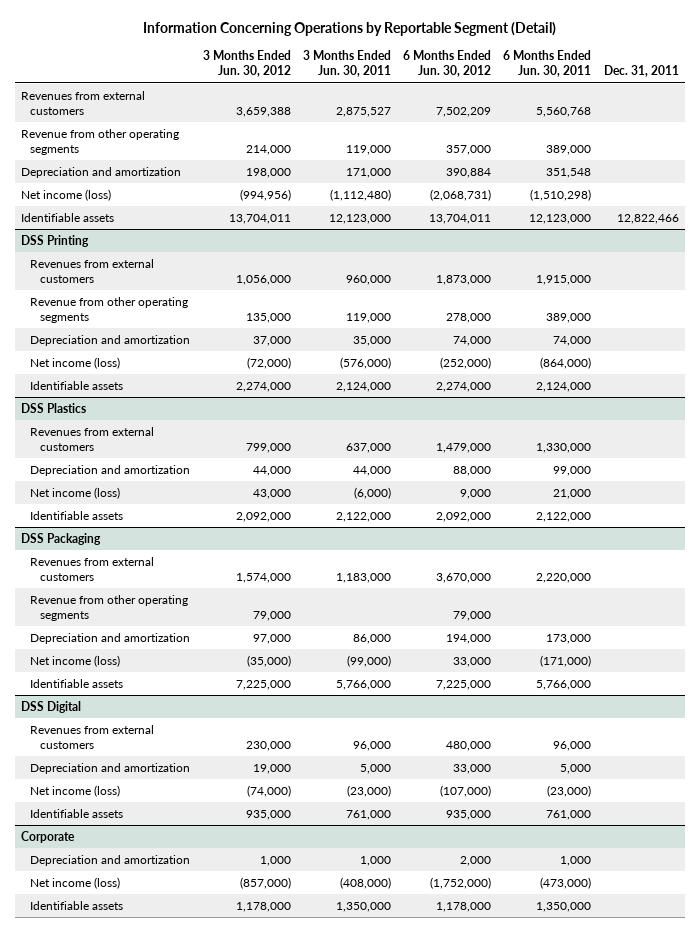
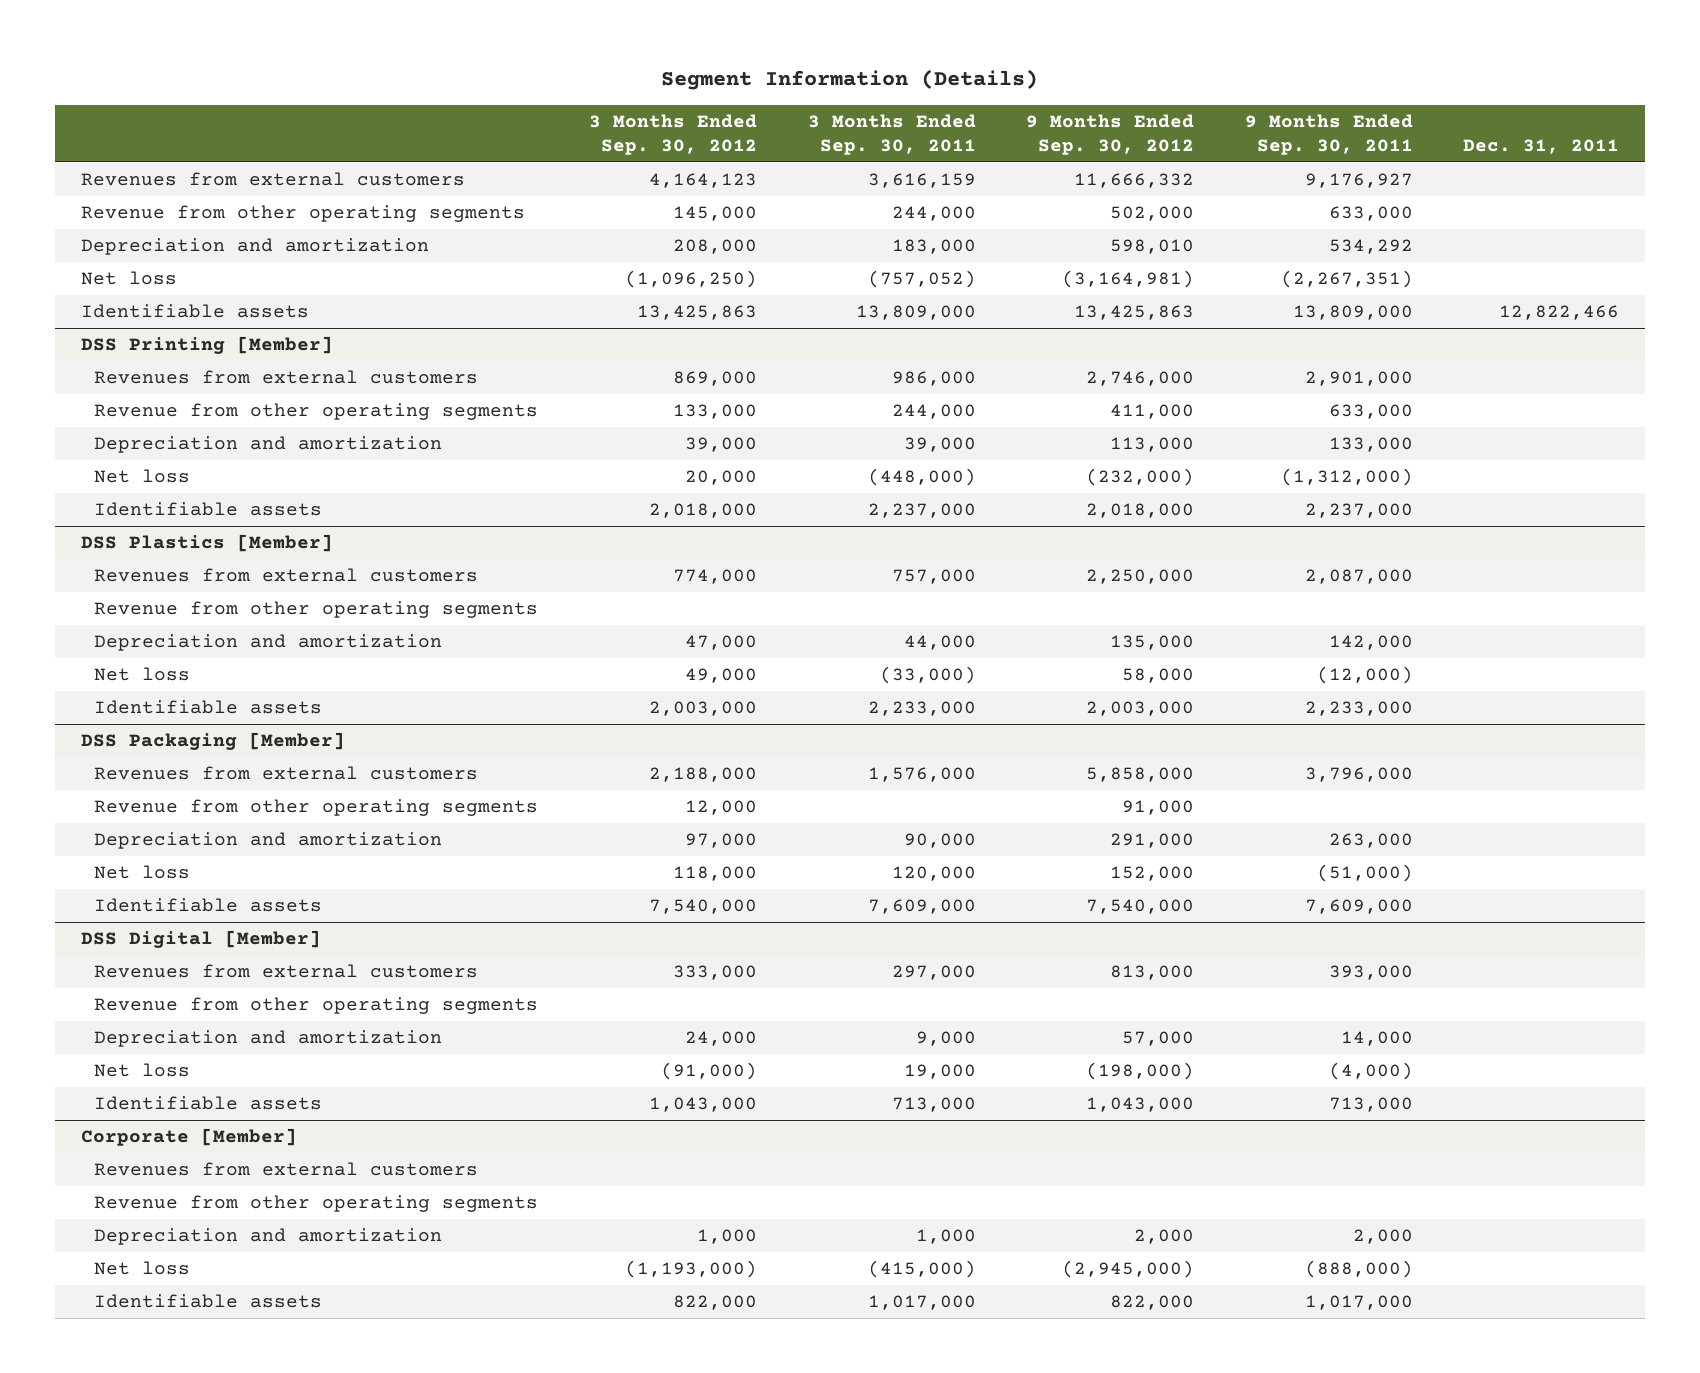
[142,21,556,36] Information Concerning Operations by Reportable Segment (Detail) -> [661,69,1039,91] Segment Information (Details)
[202,50,291,78] 3 Months Ended Jun. 30, 2012 -> none
[302,50,391,78] 3 Months Ended Jun. 30, 2011 -> none
[403,50,492,78] 6 Months Ended Jun. 30, 2012 -> none
[503,50,592,78] 6 Months Ended Jun. 30, 2011 -> none
none -> [589,113,758,155] 3 Months Ended Sep. 30, 2012
none -> [807,113,976,155] 3 Months Ended Sep. 30, 2011
none -> [1026,113,1195,155] 9 Months Ended Sep. 30, 2012
none -> [1244,113,1413,155] 9 Months Ended Sep. 30, 2011
[20,188,111,201] Net income (loss) -> [80,270,177,285] Net loss
[20,234,89,247] DSS Printing -> [80,335,333,354] DSS Printing [Member]
[30,356,121,369] Net income (loss) -> [94,468,191,483] Net loss
[20,402,86,413] DSS Plastics -> [80,533,333,552] DSS Plastics [Member]
none -> [94,600,539,618] Revenue from other operating segments
[30,486,121,499] Net income (loss) -> [94,666,191,681] Net loss
[20,532,101,545] DSS Packaging -> [80,731,345,750] DSS Packaging [Member]
[30,654,121,667] Net income (loss) -> [94,864,191,879] Net loss
[20,700,81,713] DSS Digital -> [80,929,321,948] DSS Digital [Member]
none -> [94,996,539,1014] Revenue from other operating segments
[30,784,121,797] Net income (loss) -> [94,1062,191,1077] Net loss
[20,830,75,843] Corporate -> [80,1127,297,1146] Corporate [Member]
none -> [94,1161,479,1176] Revenues from external customers
none -> [94,1194,539,1212] Revenue from other operating segments
[30,876,121,889] Net income (loss) -> [94,1260,191,1275] Net loss

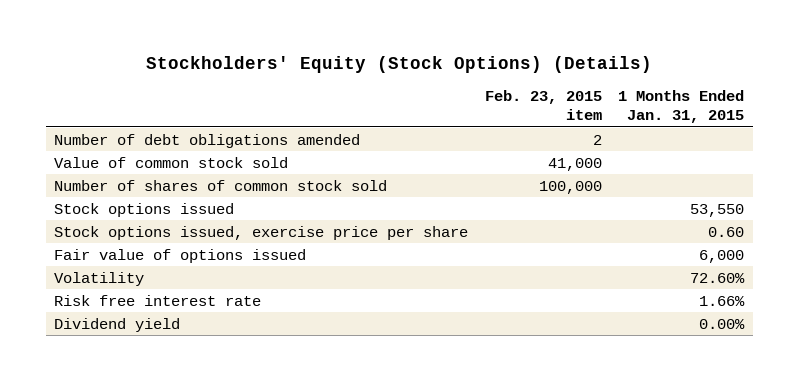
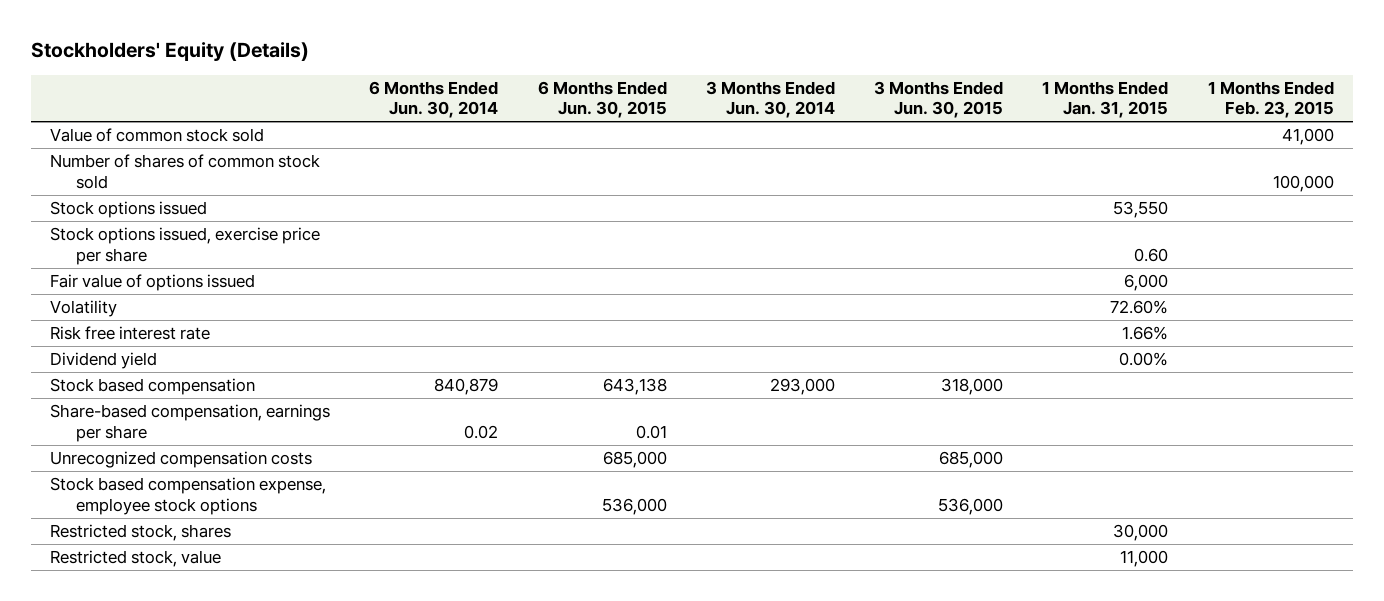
[146,56,653,74] Stockholders' Equity (Stock Options) (Details) -> [30,42,309,62] Stockholders' Equity (Details)
[484,90,602,121] Feb. 23, 2015 item -> none
none -> [369,80,499,119] 6 Months Ended Jun. 30, 2014
none -> [537,80,667,119] 6 Months Ended Jun. 30, 2015
none -> [705,80,835,119] 3 Months Ended Jun. 30, 2014
none -> [874,80,1004,119] 3 Months Ended Jun. 30, 2015
none -> [1207,80,1334,119] 1 Months Ended Feb. 23, 2015
[53,133,360,148] Number of debt obligations amended -> none
none -> [50,378,256,396] Stock based compensation
none -> [50,404,331,442] Share-based compensation, earnings per share
none -> [50,451,313,469] Unrecognized compensation costs
none -> [50,477,327,515] Stock based compensation expense, employee stock options
none -> [50,524,232,542] Restricted stock, shares
none -> [50,550,222,568] Restricted stock, value

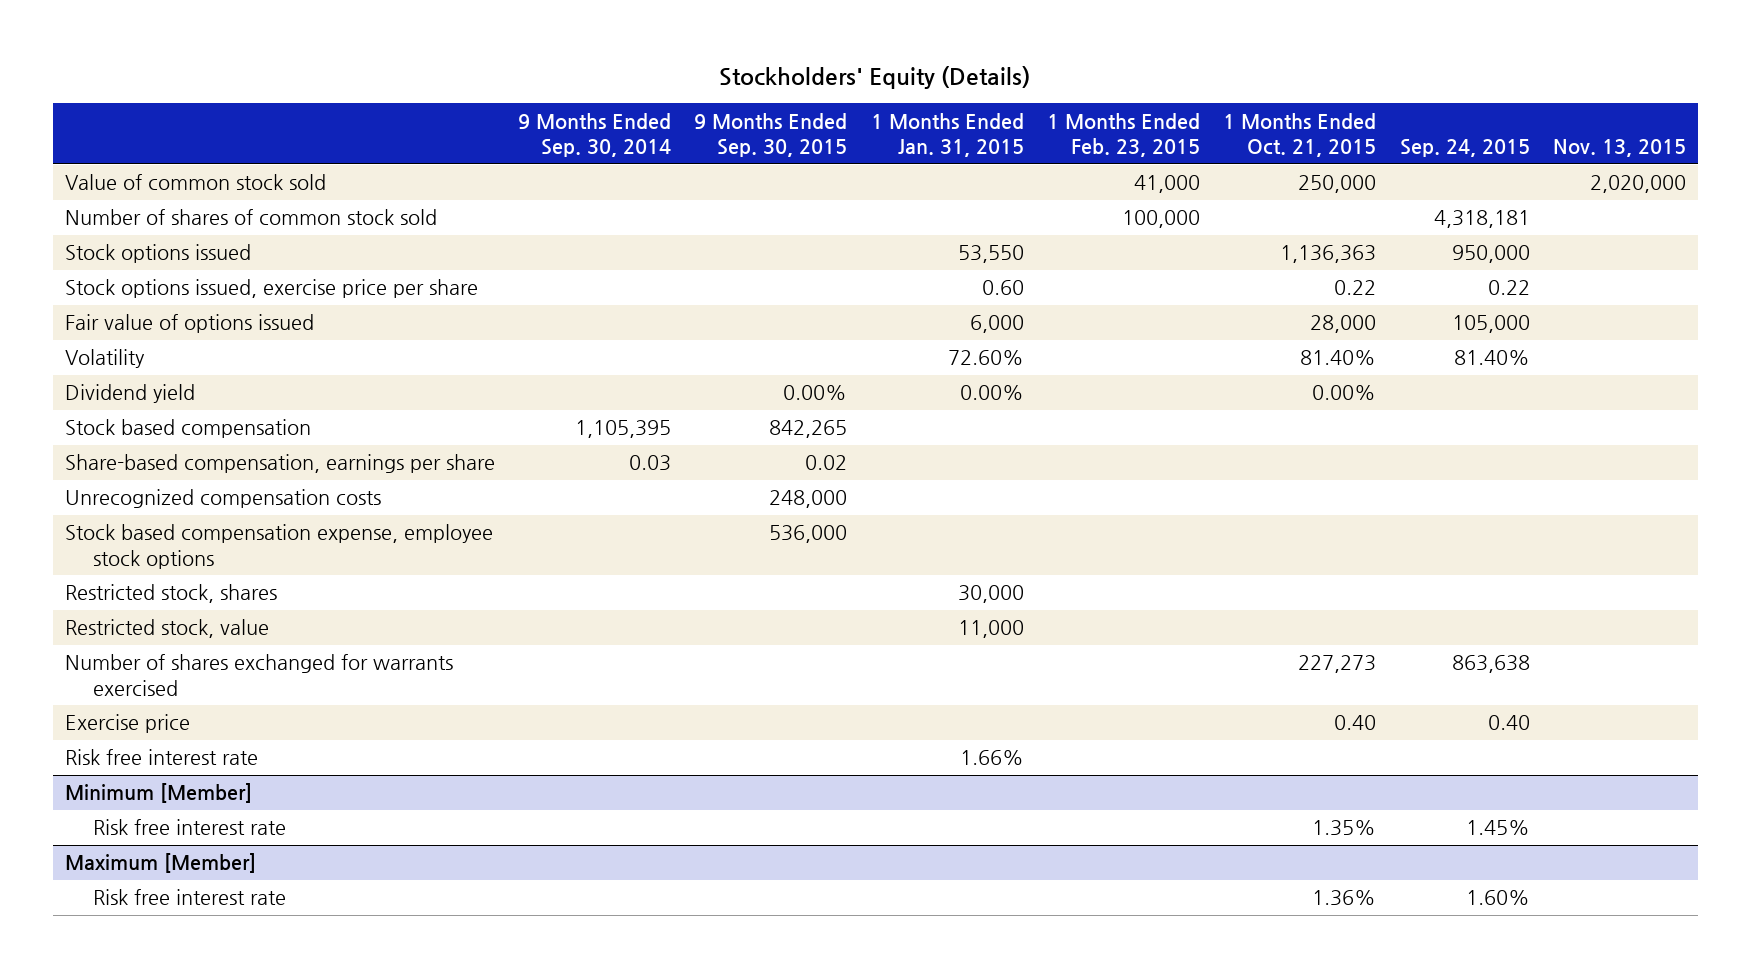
[369,80,499,119] 6 Months Ended Jun. 30, 2014 -> none
[537,80,667,119] 6 Months Ended Jun. 30, 2015 -> none
[705,80,835,119] 3 Months Ended Jun. 30, 2014 -> none
[874,80,1004,119] 3 Months Ended Jun. 30, 2015 -> none
none -> [518,112,672,157] 9 Months Ended Sep. 30, 2014
none -> [694,112,848,157] 9 Months Ended Sep. 30, 2015
none -> [1223,112,1377,157] 1 Months Ended Oct. 21, 2015
none -> [1399,138,1530,157] Sep. 24, 2015
none -> [1553,138,1687,157] Nov. 13, 2015
none -> [64,654,453,696] Number of shares exchanged for warrants exercised
none -> [64,714,190,734] Exercise price
[50,326,211,341] Risk free interest rate -> [64,749,258,766] Risk free interest rate
none -> [64,783,252,804] Minimum [Member]
none -> [93,819,287,836] Risk free interest rate
none -> [64,853,256,874] Maximum [Member]
none -> [93,889,287,906] Risk free interest rate

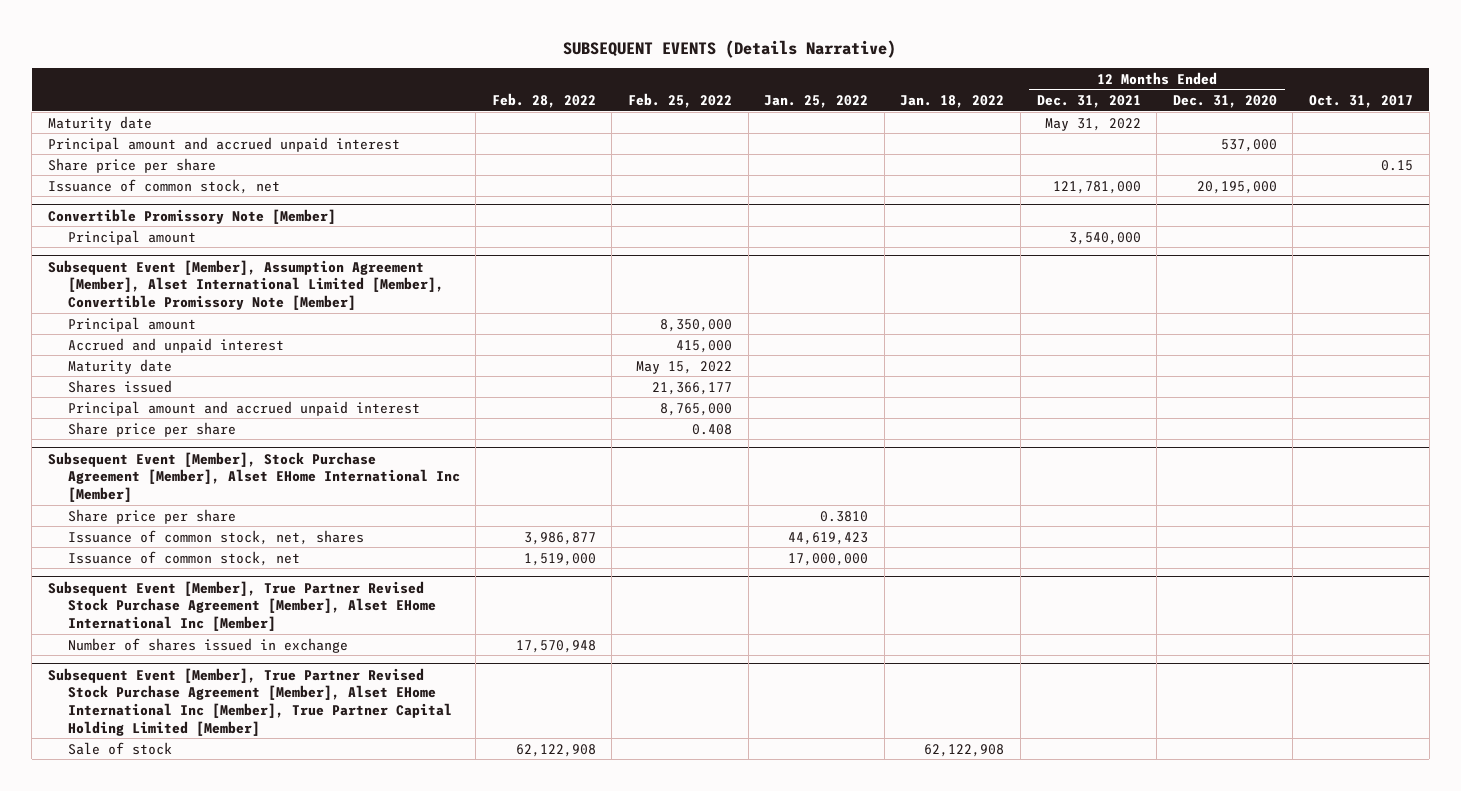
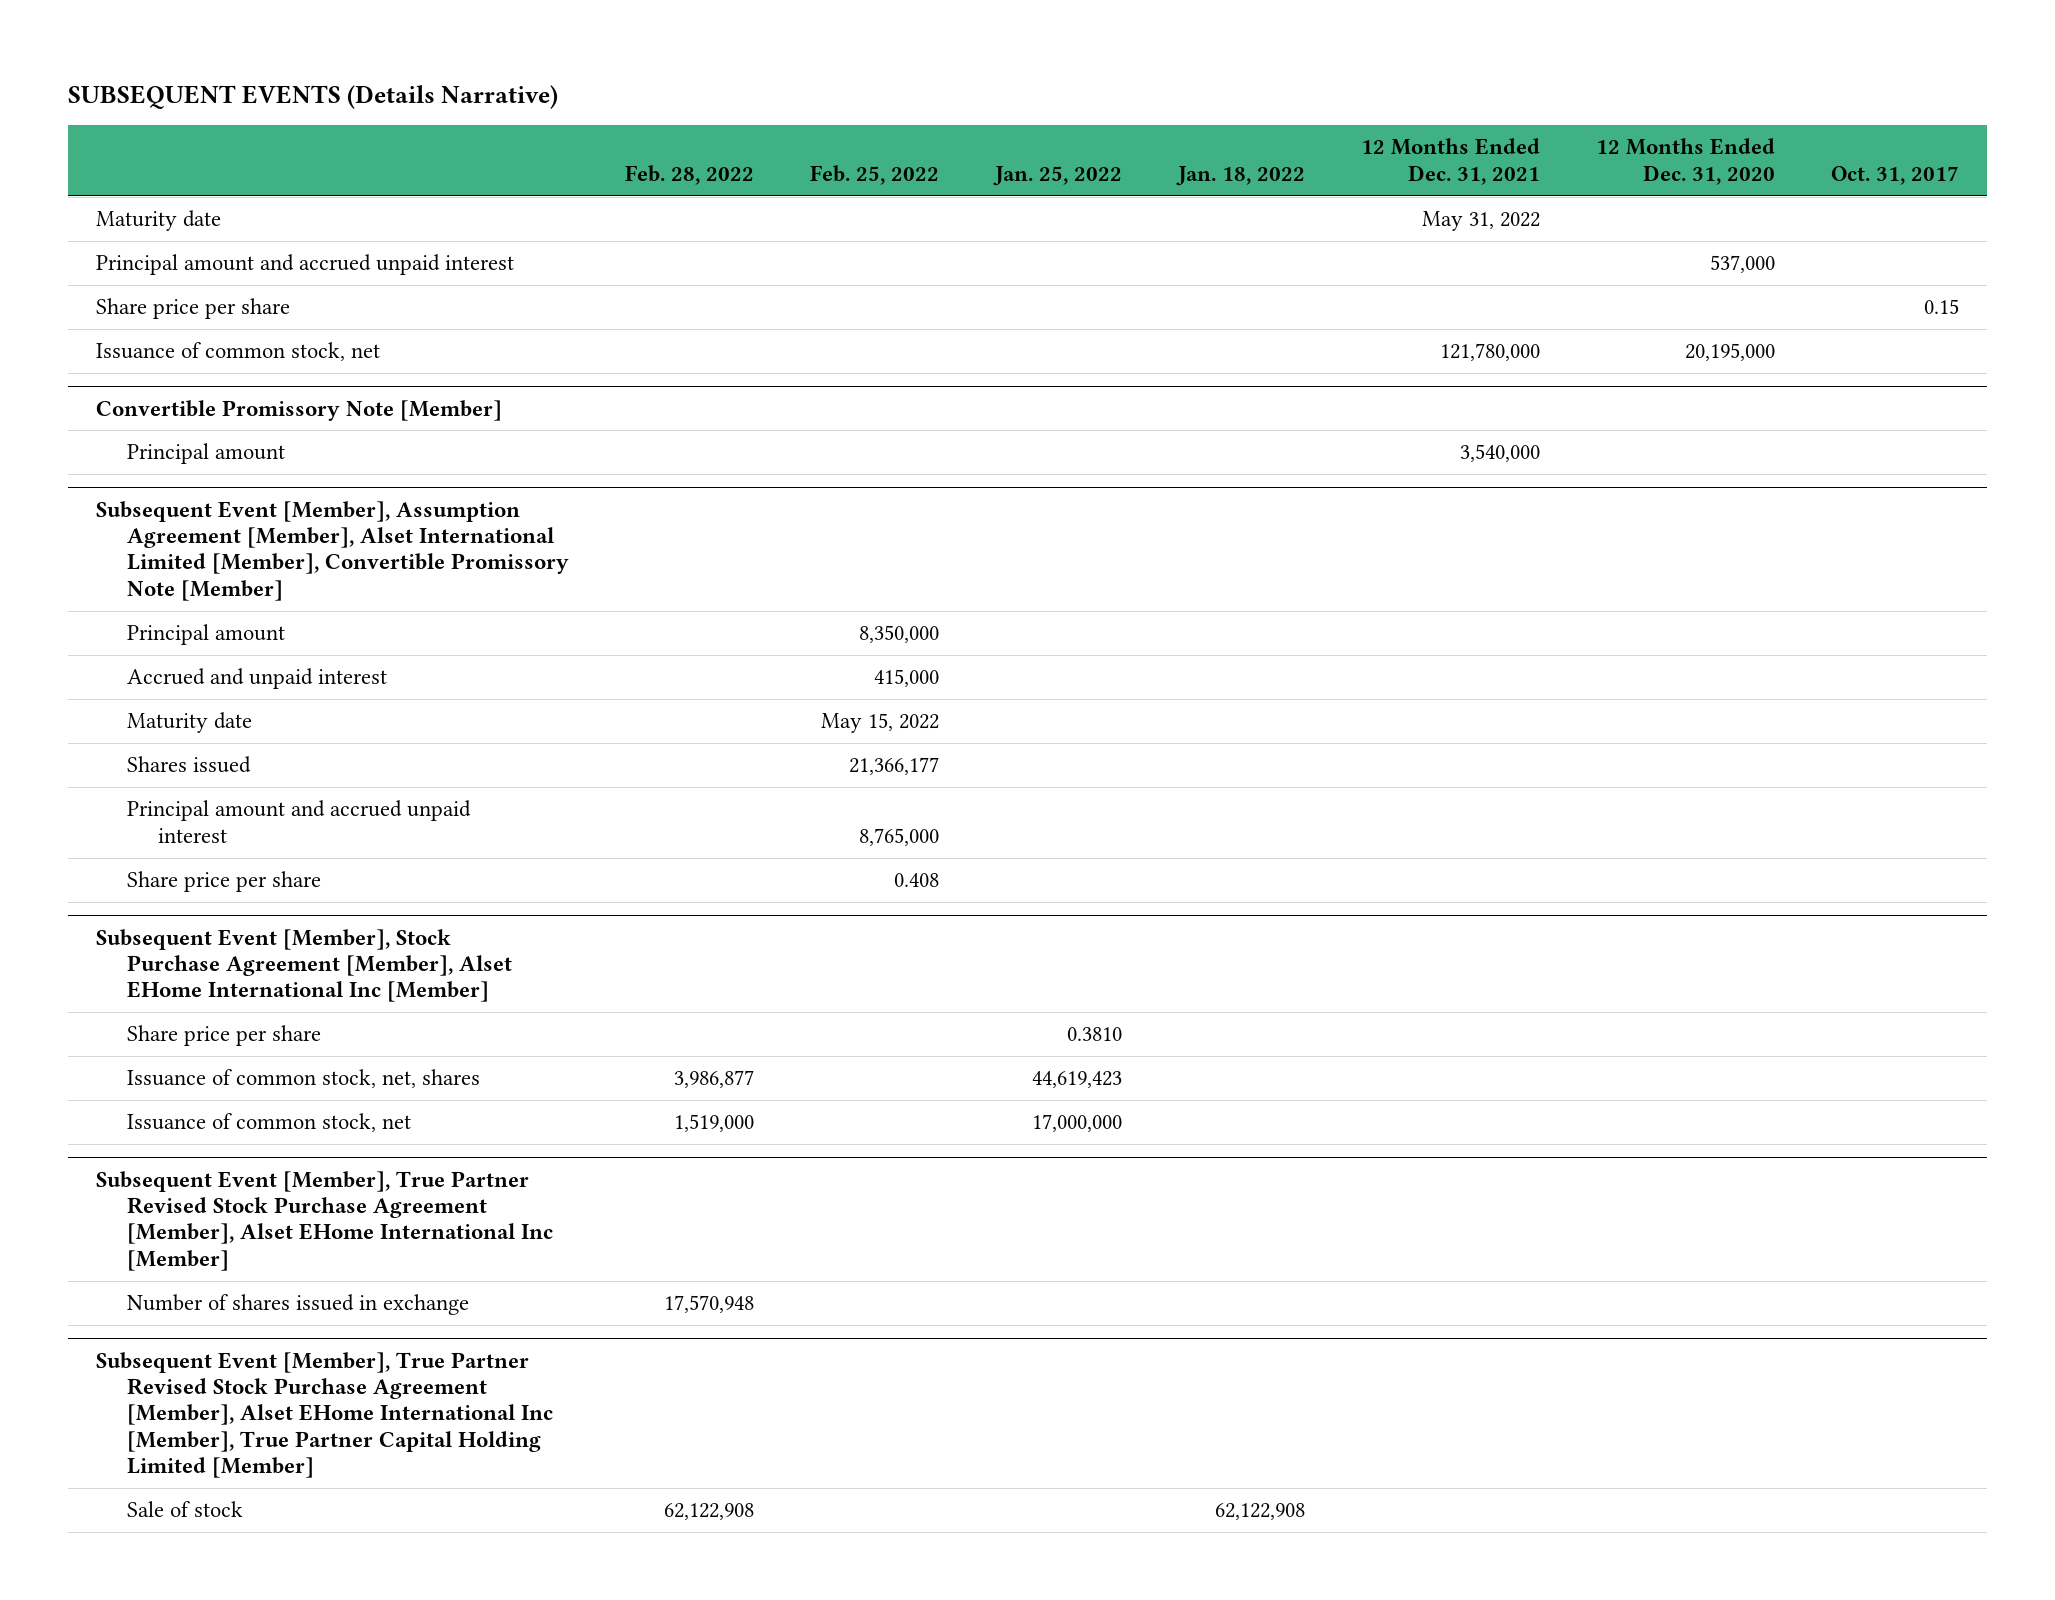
[1052,180,1141,194] 121,781,000 -> [1439,343,1540,362] 121,780,000

